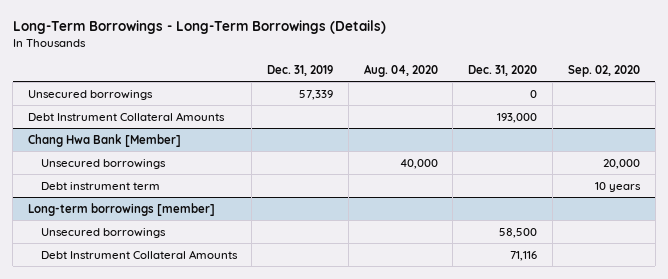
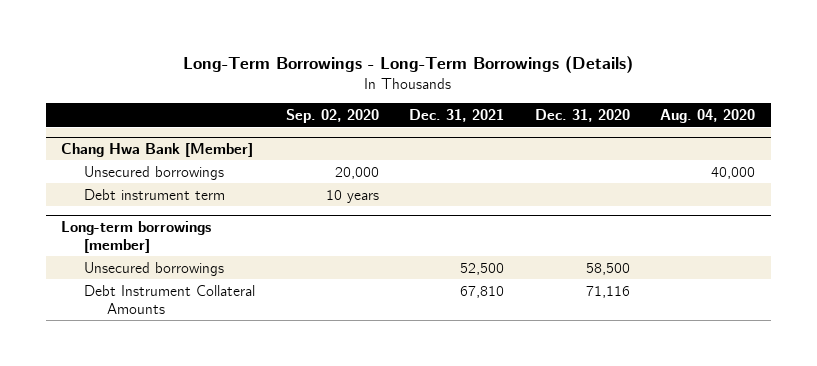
[267,64,334,76] Dec. 31, 2019 -> none
none -> [409,109,505,123] Dec. 31, 2021
[28,89,154,100] Unsecured borrowings -> none
[28,111,226,121] Debt Instrument Collateral Amounts -> none

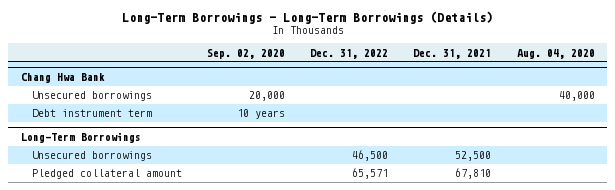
[534,109,630,123] Dec. 31, 2020 -> none
none -> [310,48,389,59] Dec. 31, 2022
[61,142,254,157] Chang Hwa Bank [Member] -> [20,72,105,83] Chang Hwa Bank
[61,220,212,253] Long-term borrowings [member] -> [20,131,141,143] Long-Term Borrowings
[84,284,256,314] Debt Instrument Collateral Amounts -> [32,169,183,180] Pledged collateral amount

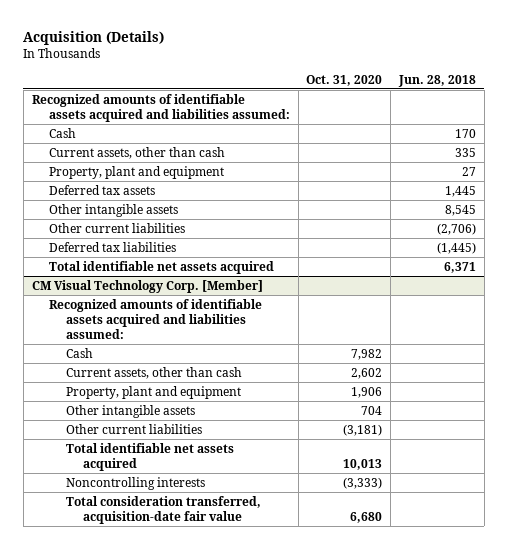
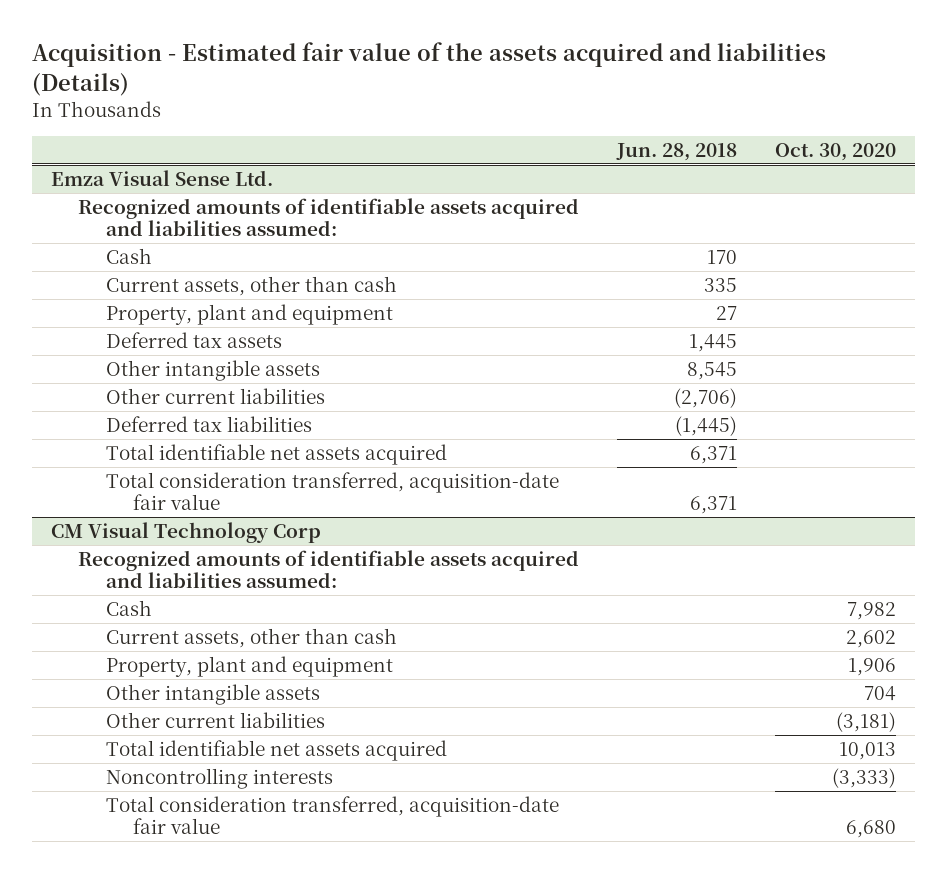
[23,30,165,45] Acquisition (Details) -> [31,42,826,96] Acquisition - Estimated fair value of the assets acquired and liabilities (Details)
[306,74,383,86] Oct. 31, 2020 -> none
none -> [774,142,896,161] Oct. 30, 2020
none -> [50,169,273,186] Emza Visual Sense Ltd.
none -> [105,471,559,511] Total consideration transferred, acquisition-date fair value
[31,279,263,293] CM Visual Technology Corp. [Member] -> [50,521,321,543] CM Visual Technology Corp

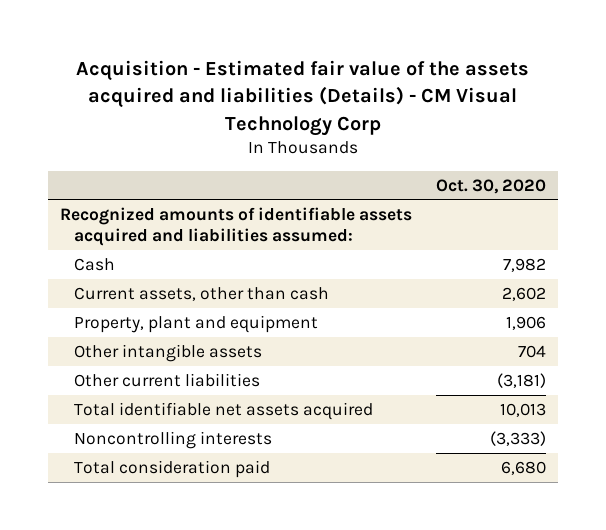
[31,42,826,96] Acquisition - Estimated fair value of the assets acquired and liabilities (Details) -> [76,60,530,136] Acquisition - Estimated fair value of the assets acquired and liabilities (Details) - CM Visual Technology Corp
[615,142,737,161] Jun. 28, 2018 -> none
[50,169,273,186] Emza Visual Sense Ltd. -> none
[78,197,580,237] Recognized amounts of identifiable assets acquired and liabilities assumed: -> none
[105,247,152,264] Cash -> none
[105,275,397,296] Current assets, other than cash -> none
[105,303,393,325] Property, plant and equipment -> none
[105,331,282,348] Deferred tax assets -> none
[105,359,320,381] Other intangible assets -> none
[105,387,325,404] Other current liabilities -> none
[105,415,312,432] Deferred tax liabilities -> none
[105,443,447,465] Total identifiable net assets acquired -> none
[105,471,559,511] Total consideration transferred, acquisition-date fair value -> none
[50,521,321,543] CM Visual Technology Corp -> none
[105,795,559,835] Total consideration transferred, acquisition-date fair value -> [73,459,270,478] Total consideration paid

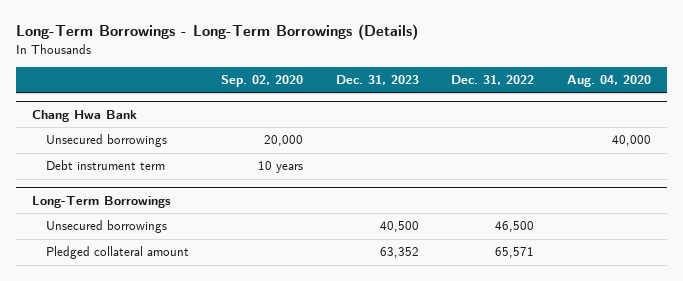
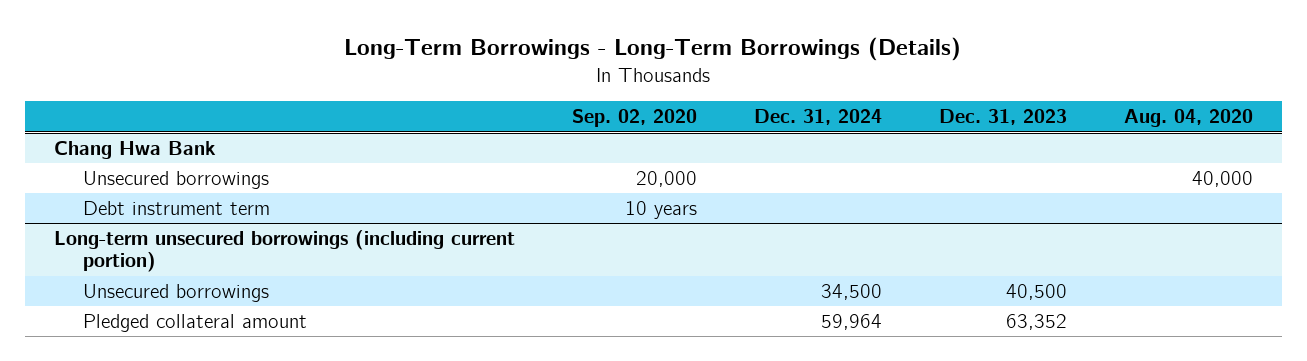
[451,74,535,85] Dec. 31, 2022 -> none
none -> [753,109,882,126] Dec. 31, 2024
[32,195,172,208] Long-Term Borrowings -> [53,229,515,273] Long-term unsecured borrowings (including current portion)

